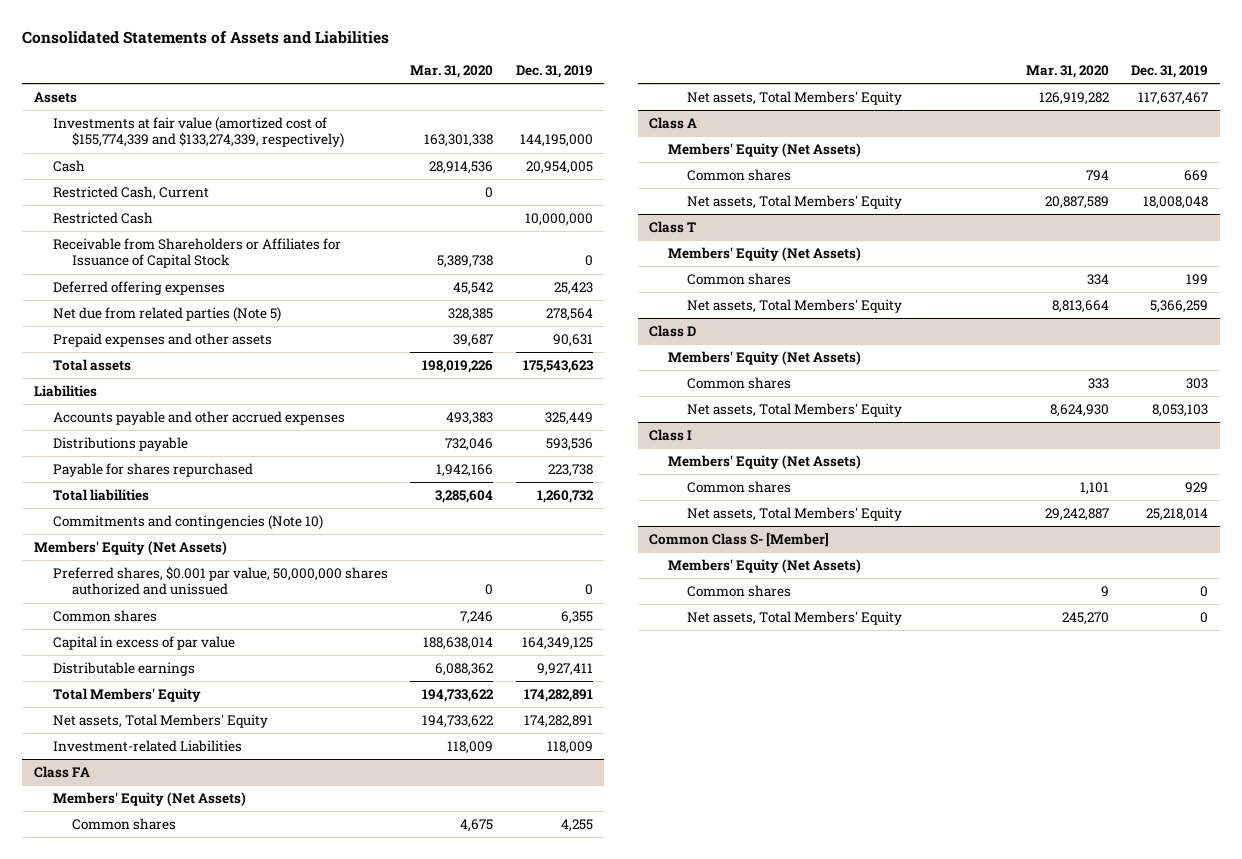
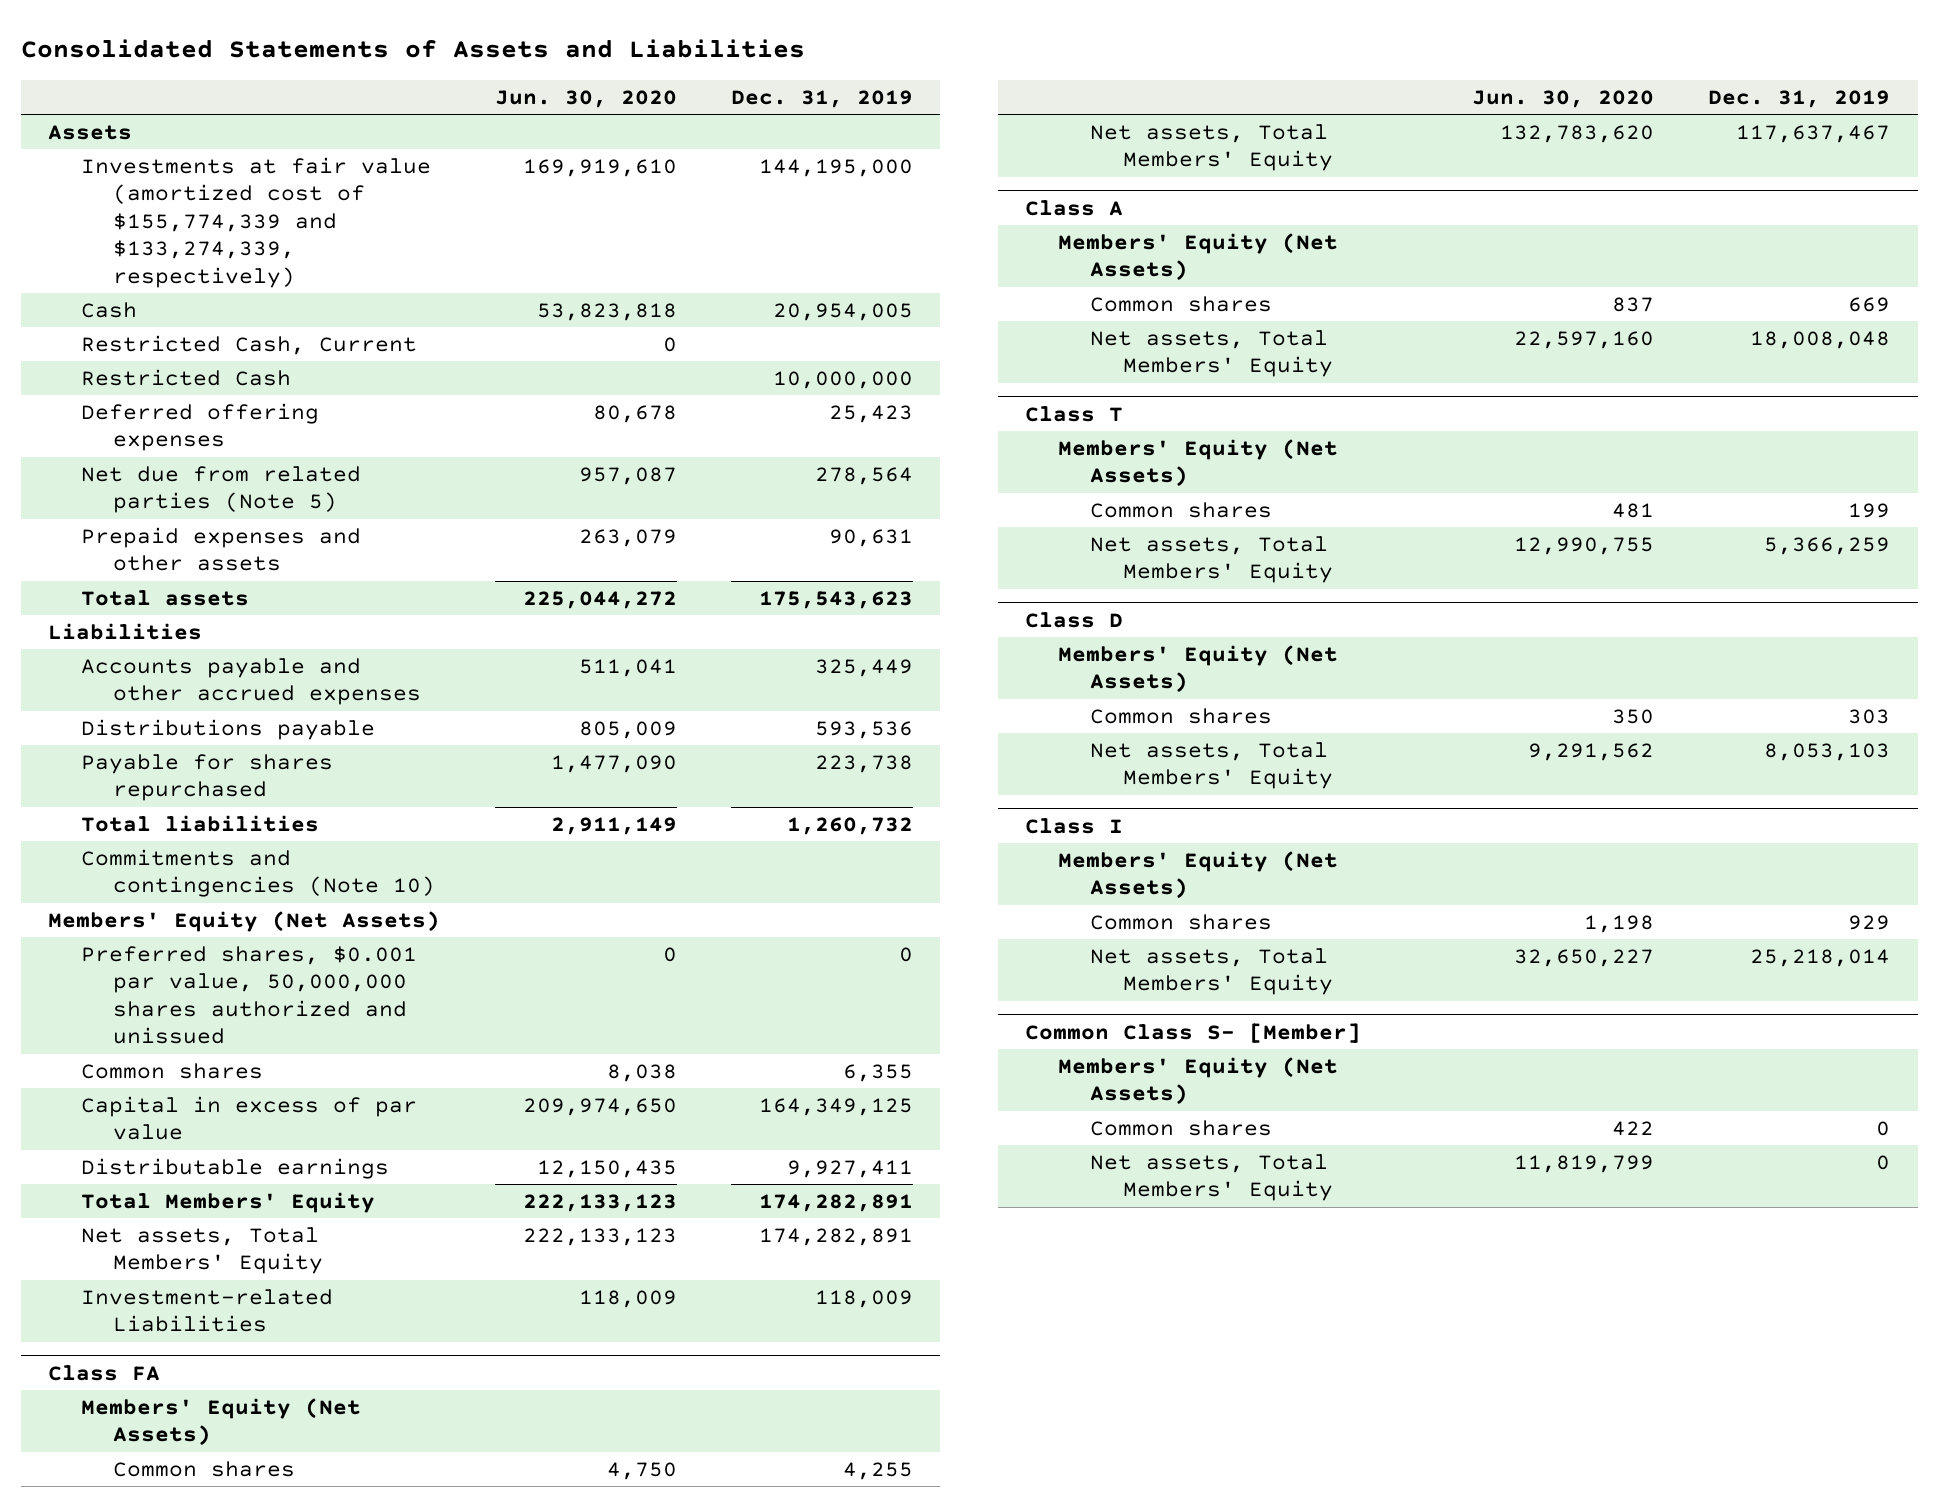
[410,64,494,78] Mar. 31, 2020 -> none
none -> [494,89,677,108] Jun. 30, 2020
[52,238,341,269] Receivable from Shareholders or Affiliates for Issuance of Capital Stock -> none

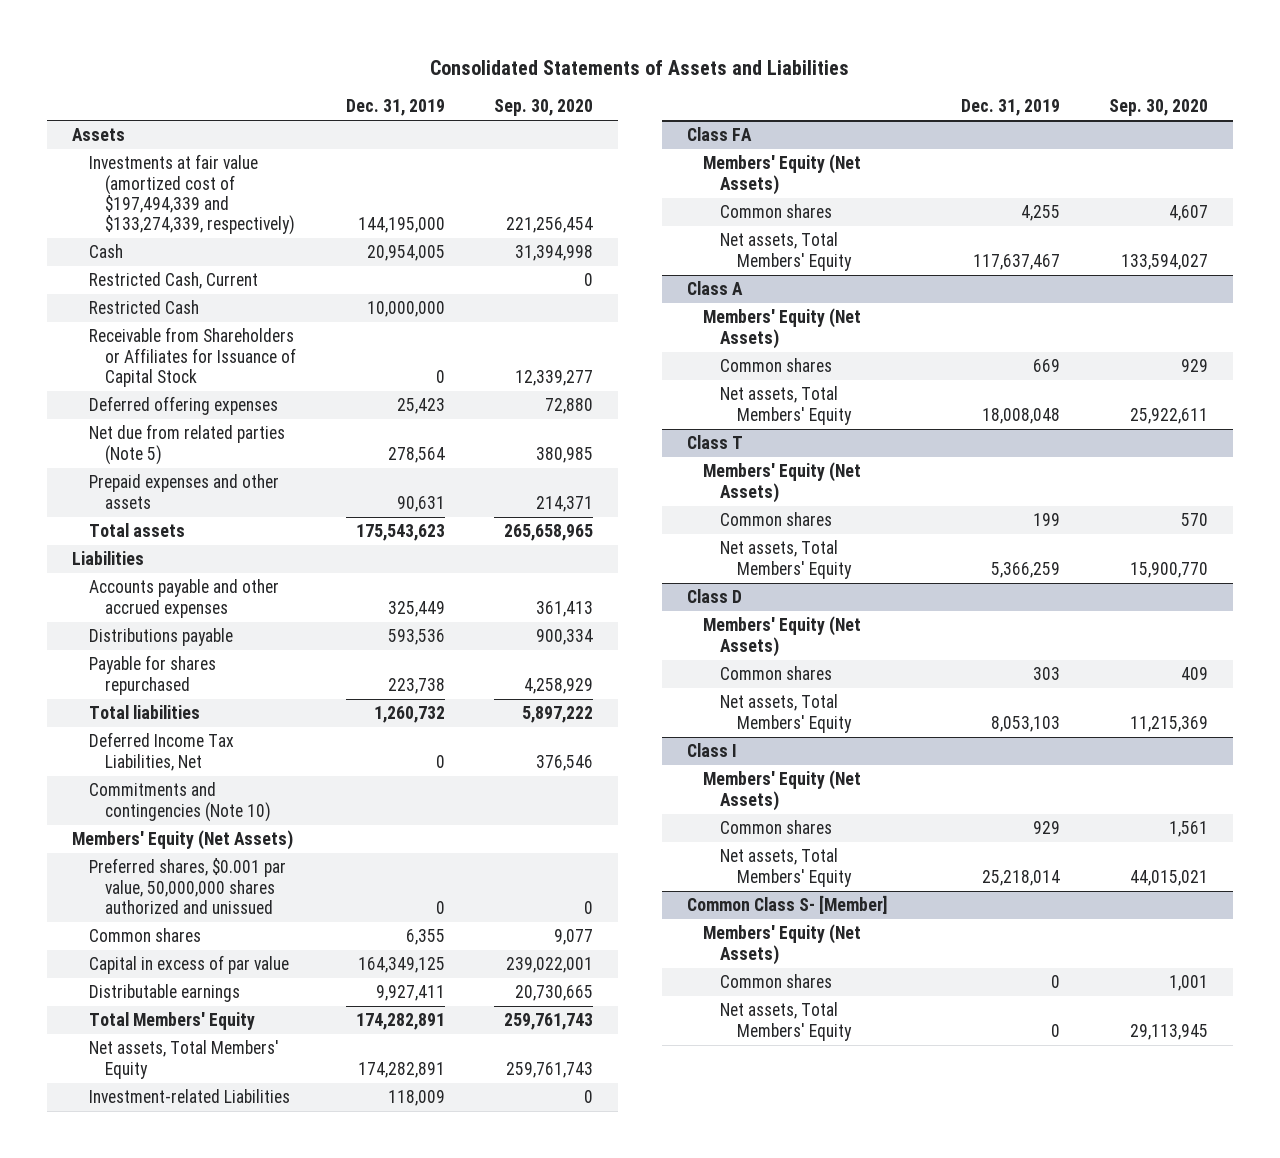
[494,89,677,108] Jun. 30, 2020 -> none
none -> [494,99,594,117] Sep. 30, 2020
[80,157,431,288] Investments at fair value (amortized cost of $155,774,339 and $133,274,339, respectively) -> [88,154,296,236] Investments at fair value (amortized cost of $197,494,339 and $133,274,339, respectively)
none -> [88,327,297,388] Receivable from Shareholders or Affiliates for Issuance of Capital Stock
none -> [88,732,234,771] Deferred Income Tax Liabilities, Net

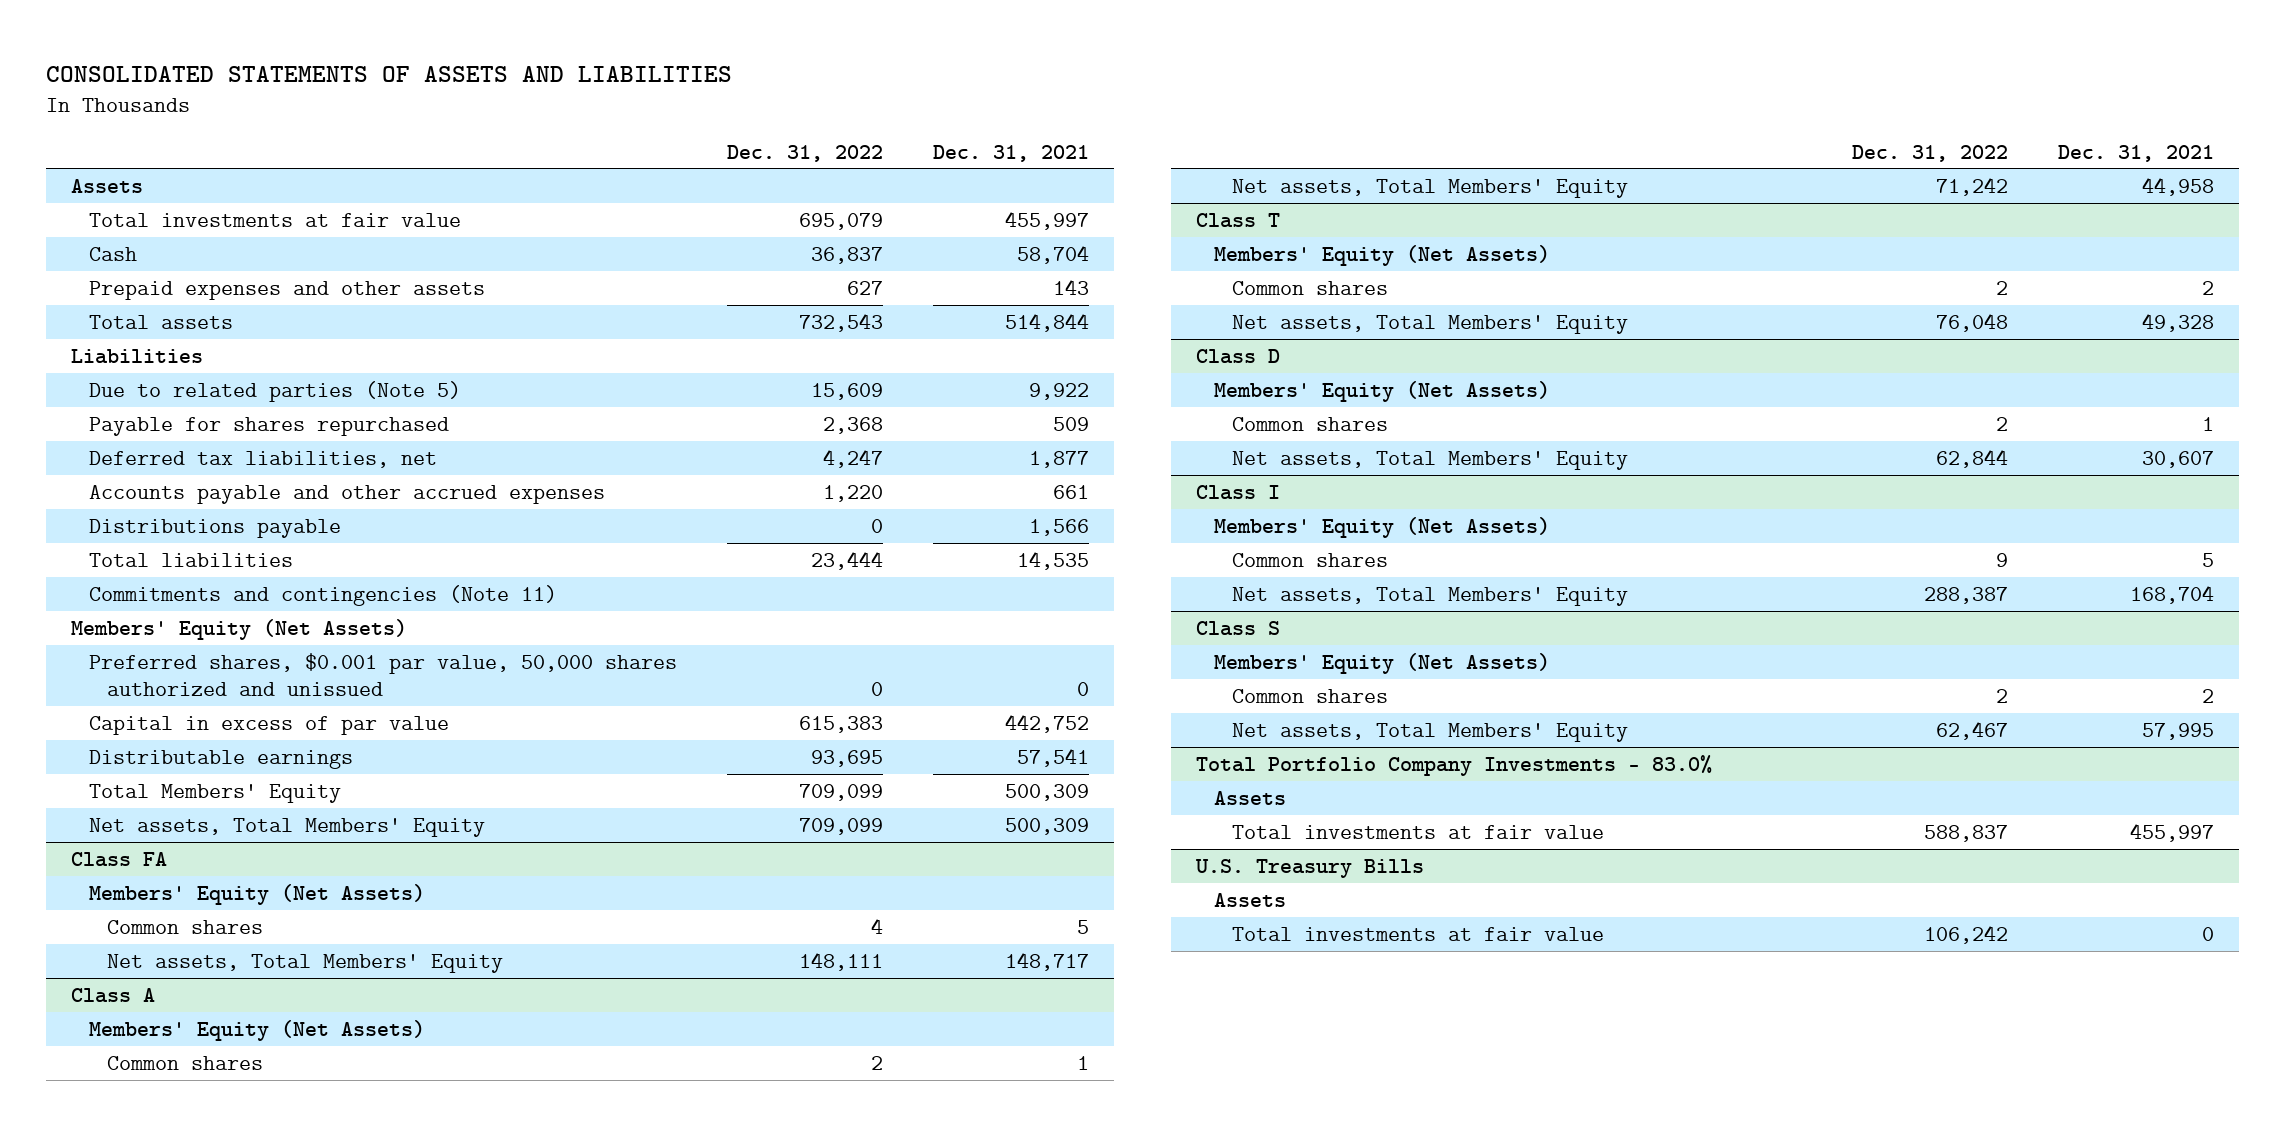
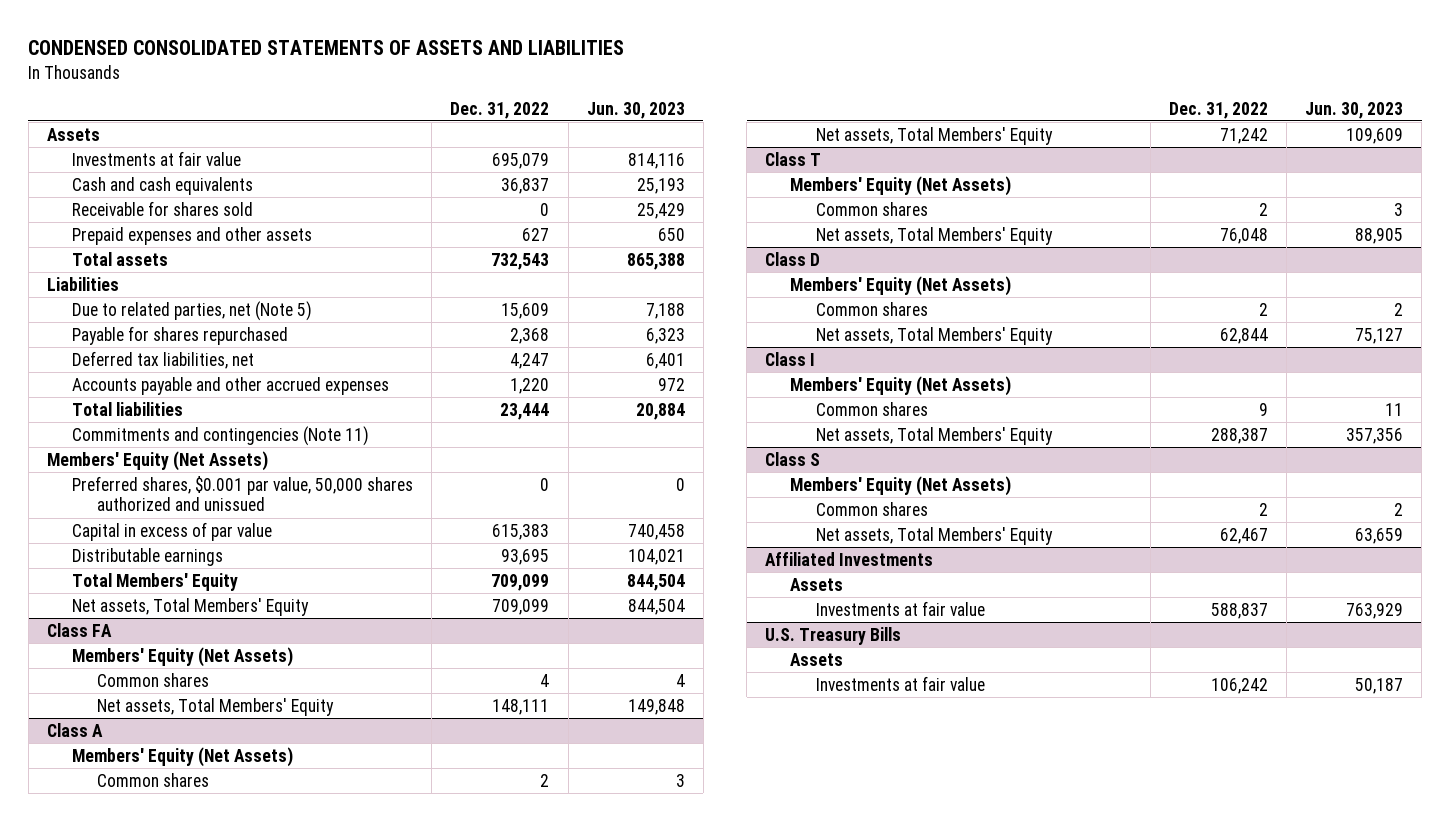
[46,65,733,82] CONSOLIDATED STATEMENTS OF ASSETS AND LIABILITIES -> [28,40,625,56] CONDENSED CONSOLIDATED STATEMENTS OF ASSETS AND LIABILITIES
[933,144,1090,162] Dec. 31, 2021 -> none
none -> [586,101,685,119] Jun. 30, 2023
[89,212,462,227] Total investments at fair value -> [72,150,242,166] Investments at fair value
[89,246,138,261] Cash -> [72,176,254,195] Cash and cash equivalents
none -> [72,200,254,216] Receivable for shares sold
[89,380,462,402] Due to related parties (Note 5) -> [72,300,313,321] Due to related parties, net (Note 5)
[89,518,342,538] Distributions payable -> none
[1195,754,1712,776] Total Portfolio Company Investments - 83.0% -> [765,551,934,566] Affiliated Investments
[1231,824,1604,839] Total investments at fair value -> [815,600,985,616] Investments at fair value
[1231,926,1604,941] Total investments at fair value -> [815,675,985,691] Investments at fair value

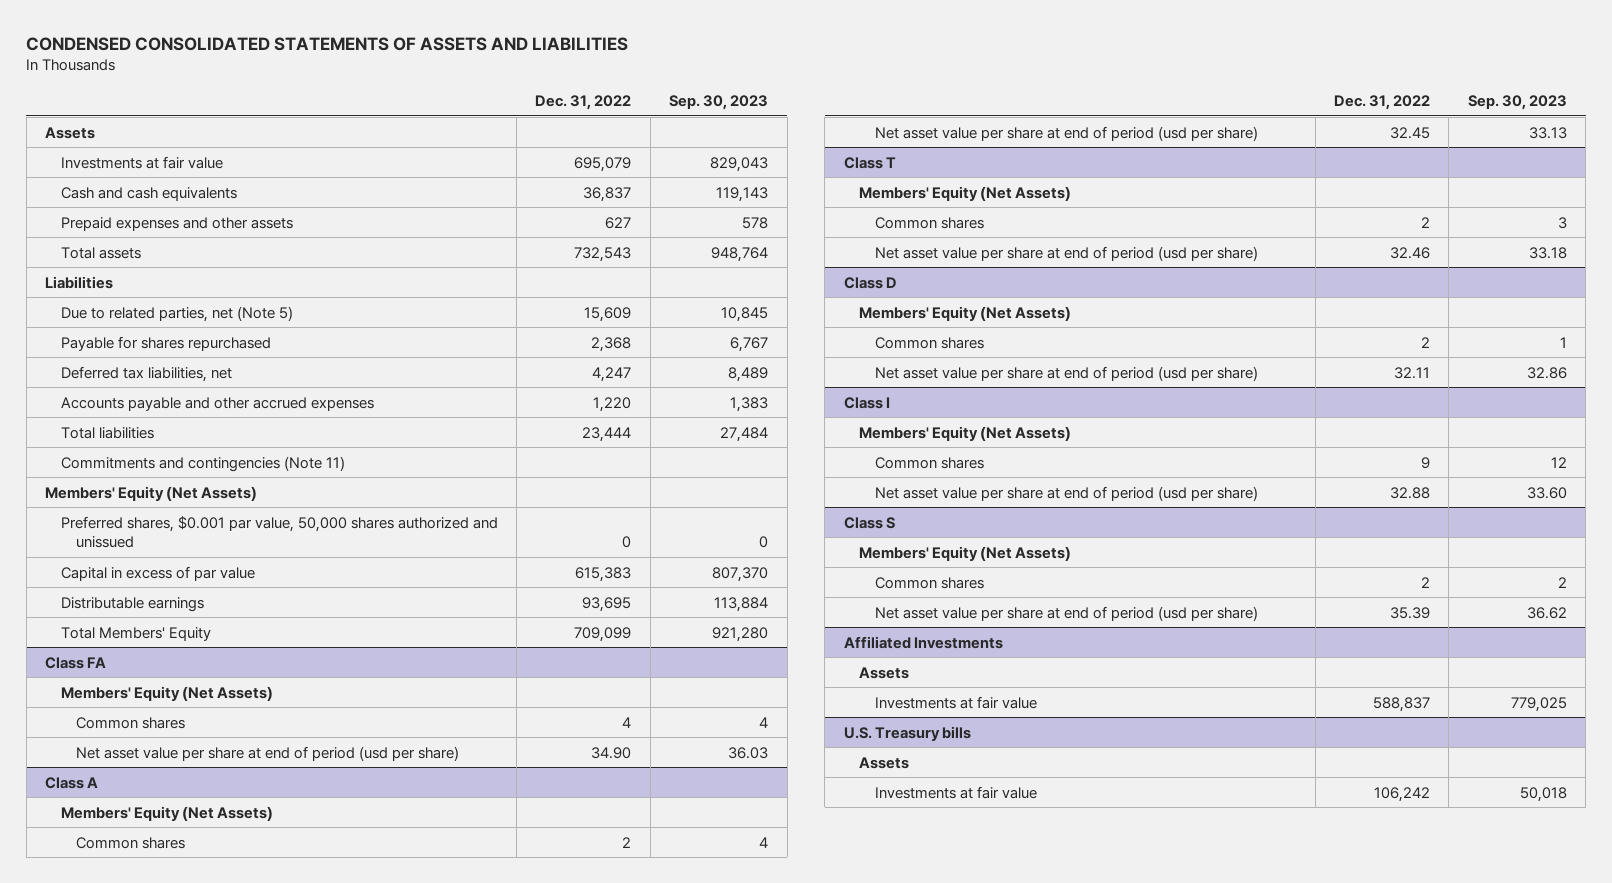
[586,101,685,119] Jun. 30, 2023 -> none
none -> [669,94,769,110] Sep. 30, 2023
[72,200,254,216] Receivable for shares sold -> none
[72,597,310,616] Net assets, Total Members' Equity -> none
[97,697,335,716] Net assets, Total Members' Equity -> none
none -> [76,745,460,761] Net asset value per share at end of period (usd per share)
[815,126,1053,145] Net assets, Total Members' Equity -> none
none -> [874,125,1258,141] Net asset value per share at end of period (usd per share)
[815,226,1053,245] Net assets, Total Members' Equity -> none
none -> [874,245,1258,261] Net asset value per share at end of period (usd per share)
[815,326,1053,345] Net assets, Total Members' Equity -> none
none -> [874,365,1258,381] Net asset value per share at end of period (usd per share)
[815,426,1053,445] Net assets, Total Members' Equity -> none
none -> [874,485,1258,501] Net asset value per share at end of period (usd per share)
[815,526,1053,545] Net assets, Total Members' Equity -> none
none -> [874,605,1258,621] Net asset value per share at end of period (usd per share)
[765,626,902,645] U.S. Treasury Bills -> [843,725,971,741] U.S. Treasury bills

